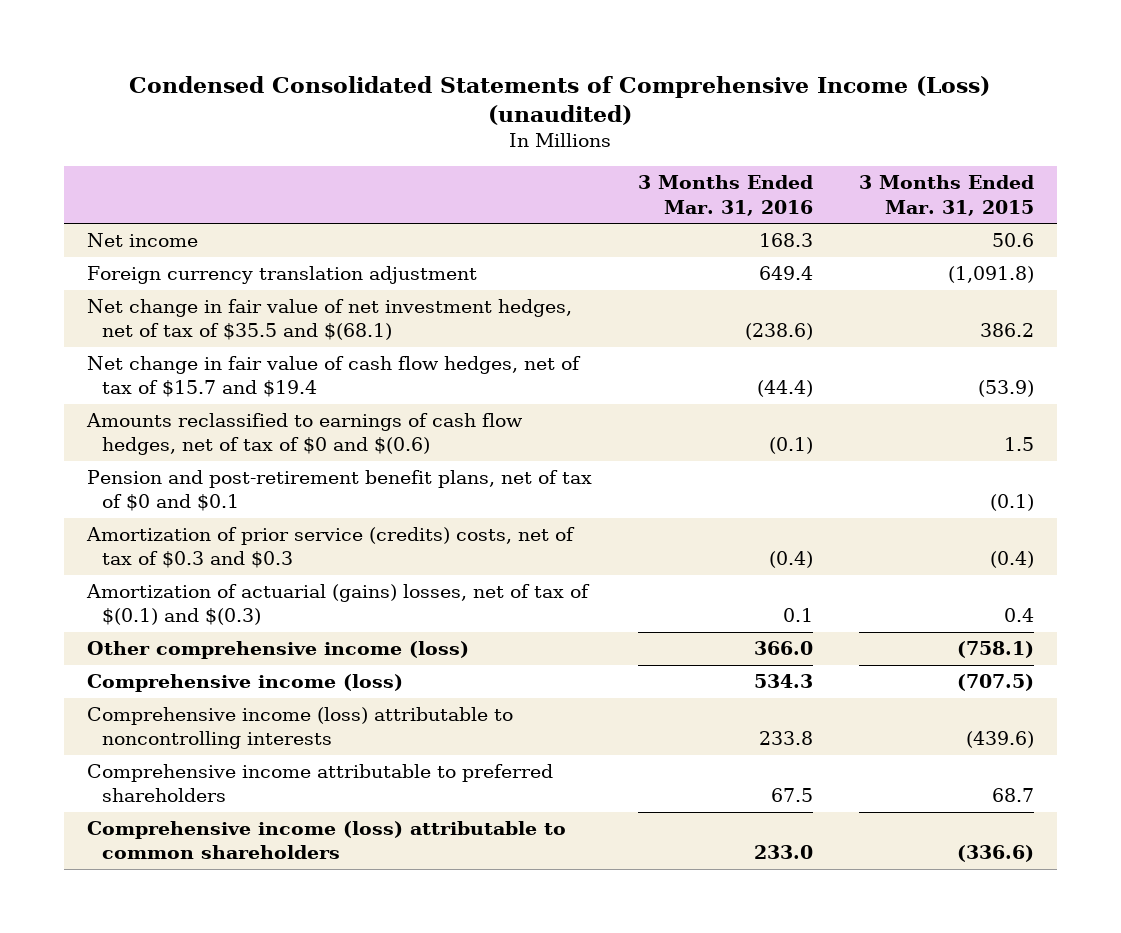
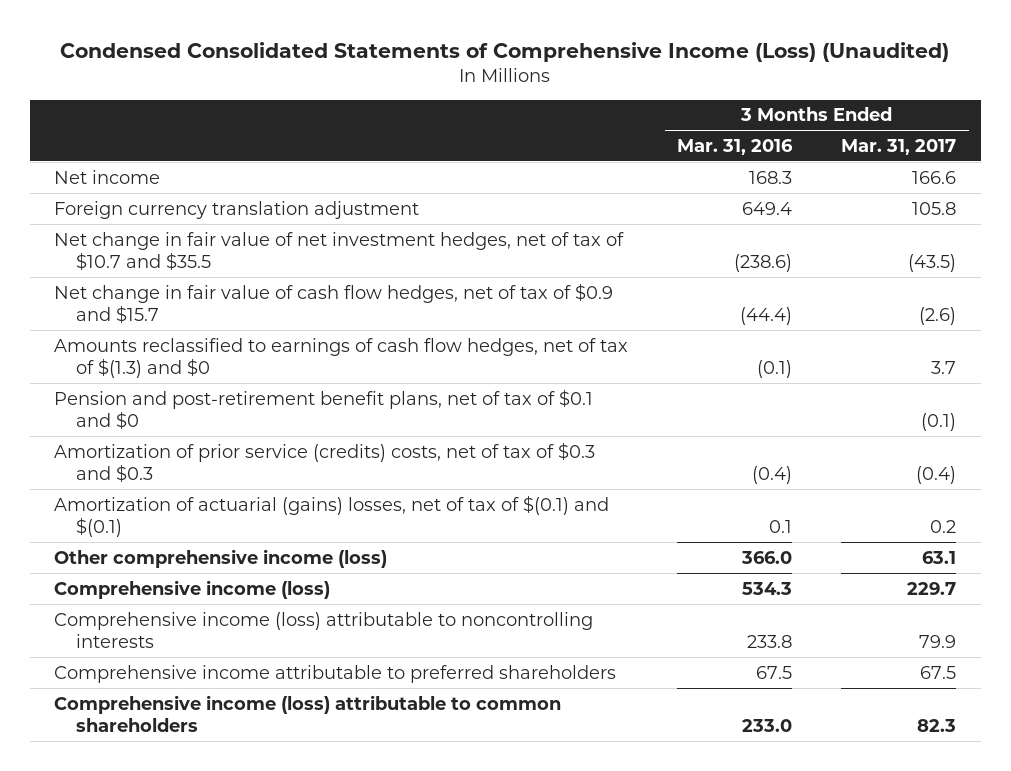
[129,75,991,126] Condensed Consolidated Statements of Comprehensive Income (Loss) (unaudited) -> [60,41,950,62] Condensed Consolidated Statements of Comprehensive Income (Loss) (Unaudited)
[858,175,1034,216] 3 Months Ended Mar. 31, 2015 -> none
none -> [841,138,957,155] Mar. 31, 2017
[86,299,572,341] Net change in fair value of net investment hedges, net of tax of $35.5 and $(68.1) -> [54,231,625,271] Net change in fair value of net investment hedges, net of tax of $10.7 and $35.5
[86,356,581,398] Net change in fair value of cash flow hedges, net of tax of $15.7 and $19.4 -> [54,282,614,324] Net change in fair value of cash flow hedges, net of tax of $0.9 and $15.7
[85,413,523,456] Amounts reclassified to earnings of cash flow hedges, net of tax of $0 and $(0.6) -> [54,337,629,379] Amounts reclassified to earnings of cash flow hedges, net of tax of $(1.3) and $0
[86,470,592,512] Pension and post-retirement benefit plans, net of tax of $0 and $0.1 -> [54,388,594,430] Pension and post-retirement benefit plans, net of tax of $0.1 and $0
[85,584,590,626] Amortization of actuarial (gains) losses, net of tax of $(0.1) and $(0.3) -> [54,494,610,538] Amortization of actuarial (gains) losses, net of tax of $(0.1) and $(0.1)

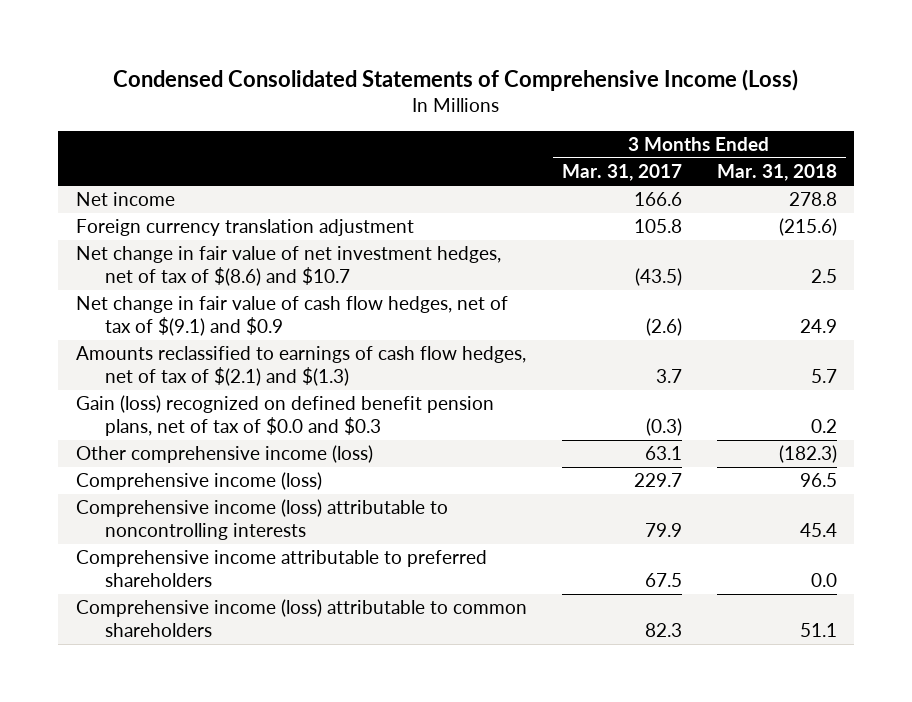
[60,41,950,62] Condensed Consolidated Statements of Comprehensive Income (Loss) (Unaudited) -> [113,69,799,92] Condensed Consolidated Statements of Comprehensive Income (Loss)
[677,138,794,155] Mar. 31, 2016 -> none
none -> [716,164,837,182] Mar. 31, 2018
[54,441,596,483] Amortization of prior service (credits) costs, net of tax of $0.3 and $0.3 -> none
[54,494,610,538] Amortization of actuarial (gains) losses, net of tax of $(0.1) and $(0.1) -> none
[54,231,625,271] Net change in fair value of net investment hedges, net of tax of $10.7 and $35.5 -> [75,246,501,286] Net change in fair value of net investment hedges, net of tax of $(8.6) and $10.7
[54,282,614,324] Net change in fair value of cash flow hedges, net of tax of $0.9 and $15.7 -> [75,296,508,336] Net change in fair value of cash flow hedges, net of tax of $(9.1) and $0.9
[54,337,629,379] Amounts reclassified to earnings of cash flow hedges, net of tax of $(1.3) and $0 -> [75,346,526,386] Amounts reclassified to earnings of cash flow hedges, net of tax of $(2.1) and $(1.3)
[54,388,594,430] Pension and post-retirement benefit plans, net of tax of $0.1 and $0 -> [75,395,494,436] Gain (loss) recognized on defined benefit pension plans, net of tax of $0.0 and $0.3
[921,413,957,432] (0.1) -> [645,417,682,436] (0.3)

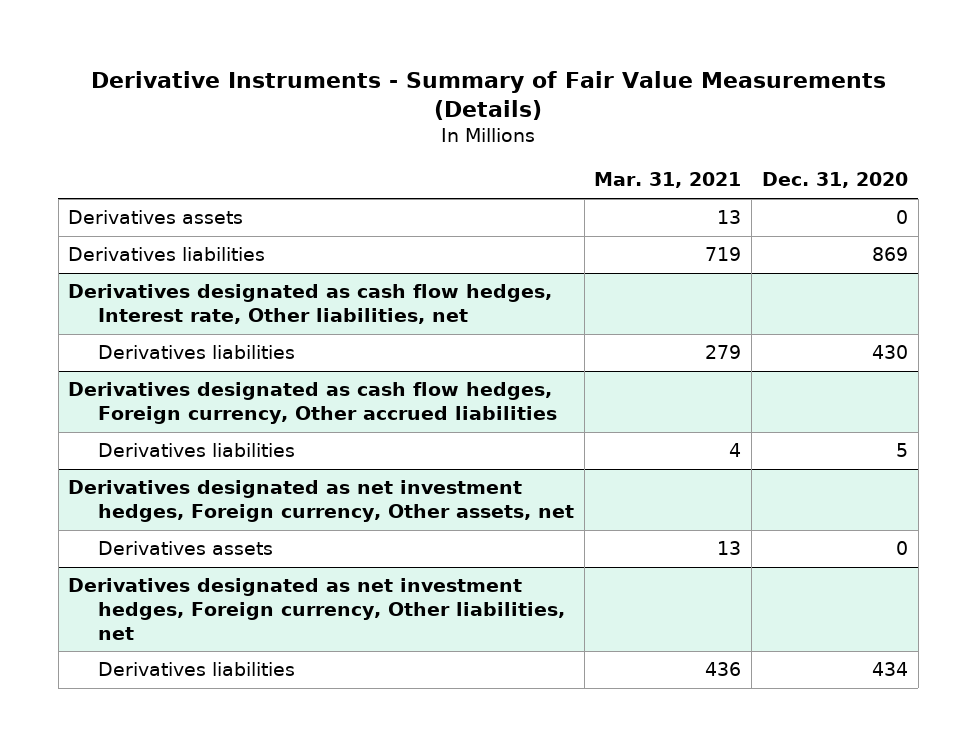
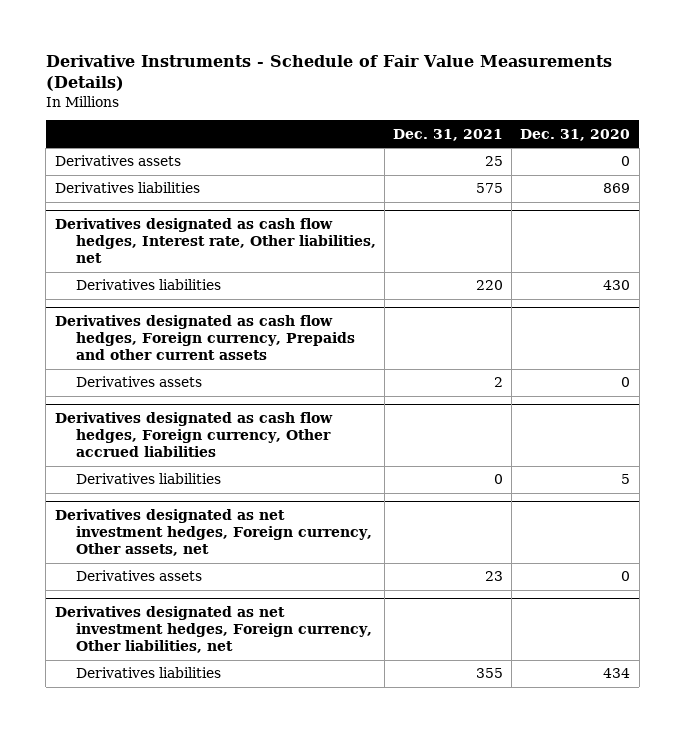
[91,70,887,120] Derivative Instruments - Summary of Fair Value Measurements (Details) -> [45,55,612,92] Derivative Instruments - Schedule of Fair Value Measurements (Details)
[594,172,742,189] Mar. 31, 2021 -> none
none -> [393,128,504,141] Dec. 31, 2021
none -> [54,315,355,361] Derivatives designated as cash flow hedges, Foreign currency, Prepaids and other current assets
none -> [75,376,202,388] Derivatives assets

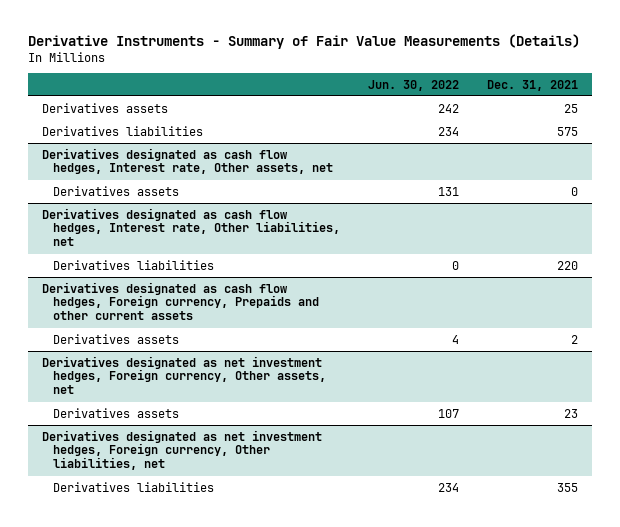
[45,55,612,92] Derivative Instruments - Schedule of Fair Value Measurements (Details) -> [28,34,581,50] Derivative Instruments - Summary of Fair Value Measurements (Details)
[520,128,631,141] Dec. 31, 2020 -> none
none -> [368,79,460,91] Jun. 30, 2022
none -> [42,147,334,175] Derivatives designated as cash flow hedges, Interest rate, Other assets, net
none -> [53,185,180,196] Derivatives assets
[54,412,333,458] Derivatives designated as cash flow hedges, Foreign currency, Other accrued liabilities -> none
[75,473,221,485] Derivatives liabilities -> none

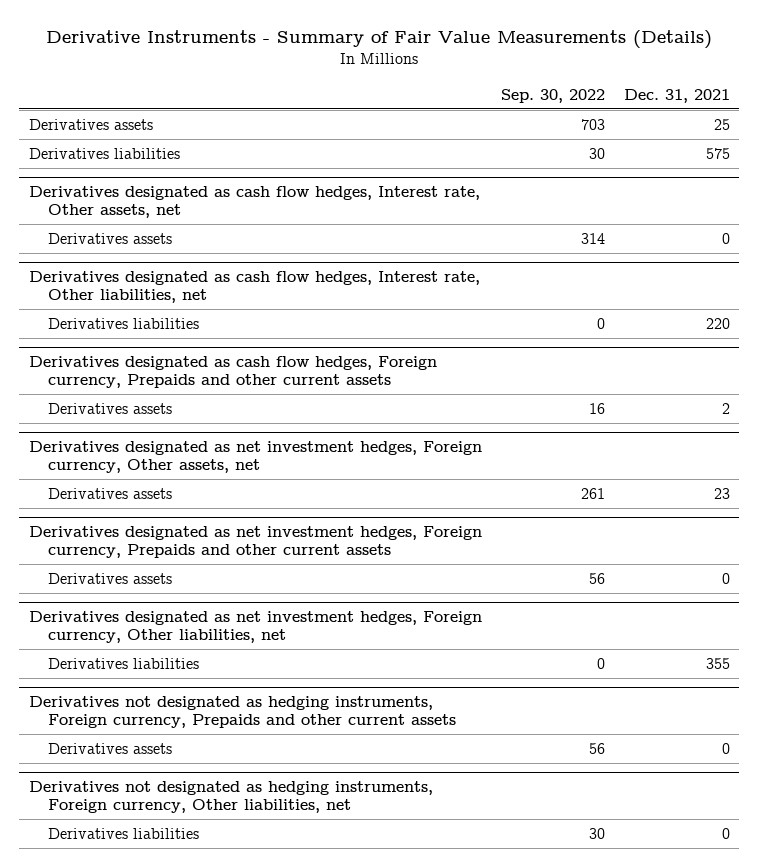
[368,79,460,91] Jun. 30, 2022 -> none
none -> [500,88,605,103] Sep. 30, 2022
none -> [28,525,482,558] Derivatives designated as net investment hedges, Foreign currency, Prepaids and other current assets
none -> [48,572,173,584] Derivatives assets
none -> [28,695,457,728] Derivatives not designated as hedging instruments, Foreign currency, Prepaids and other current assets
none -> [48,742,173,754] Derivatives assets
none -> [28,780,433,813] Derivatives not designated as hedging instruments, Foreign currency, Other liabilities, net
none -> [48,827,200,839] Derivatives liabilities

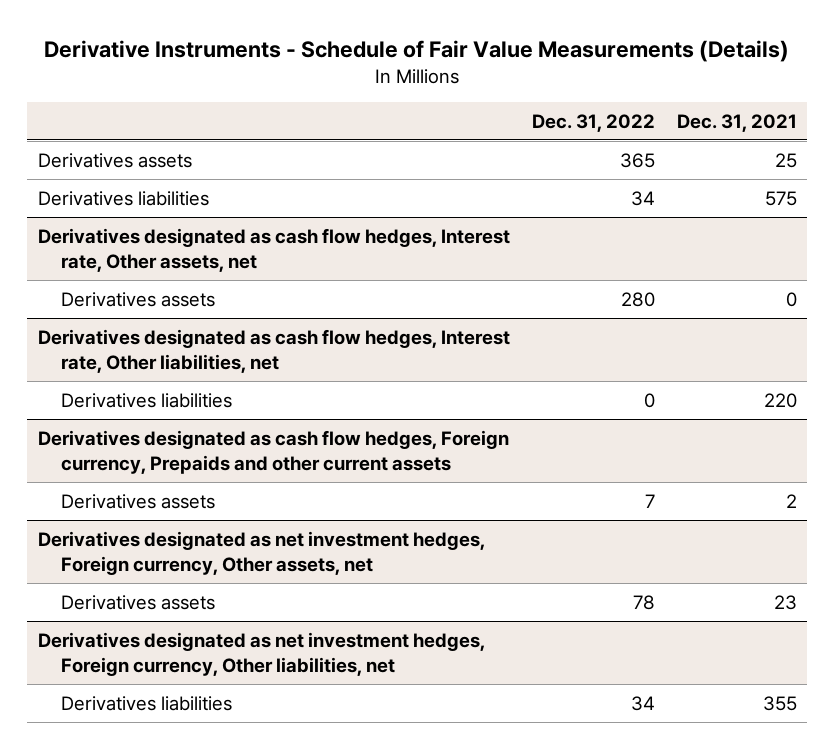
[46,30,713,50] Derivative Instruments - Summary of Fair Value Measurements (Details) -> [44,39,790,62] Derivative Instruments - Schedule of Fair Value Measurements (Details)
[500,88,605,103] Sep. 30, 2022 -> none
none -> [531,113,655,132] Dec. 31, 2022
[28,525,482,558] Derivatives designated as net investment hedges, Foreign currency, Prepaids and other current assets -> none
[48,572,173,584] Derivatives assets -> none
[28,695,457,728] Derivatives not designated as hedging instruments, Foreign currency, Prepaids and other current assets -> none
[48,742,173,754] Derivatives assets -> none
[28,780,433,813] Derivatives not designated as hedging instruments, Foreign currency, Other liabilities, net -> none
[48,827,200,839] Derivatives liabilities -> none

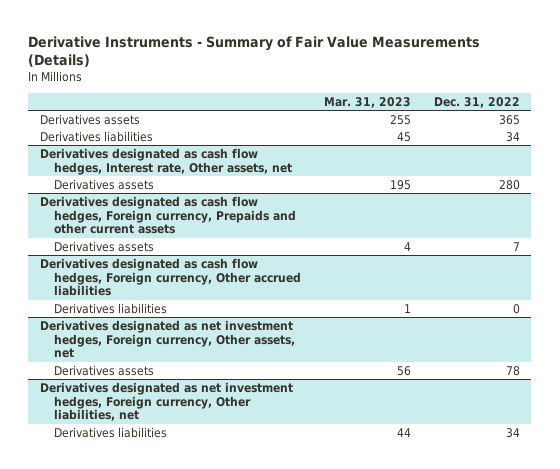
[44,39,790,62] Derivative Instruments - Schedule of Fair Value Measurements (Details) -> [28,35,481,68] Derivative Instruments - Summary of Fair Value Measurements (Details)
[676,113,797,132] Dec. 31, 2021 -> none
none -> [324,96,412,108] Mar. 31, 2023
[37,328,510,373] Derivatives designated as cash flow hedges, Interest rate, Other liabilities, net -> none
[61,392,233,408] Derivatives liabilities -> none
none -> [39,257,302,297] Derivatives designated as cash flow hedges, Foreign currency, Other accrued liabilities
none -> [54,302,168,314] Derivatives liabilities

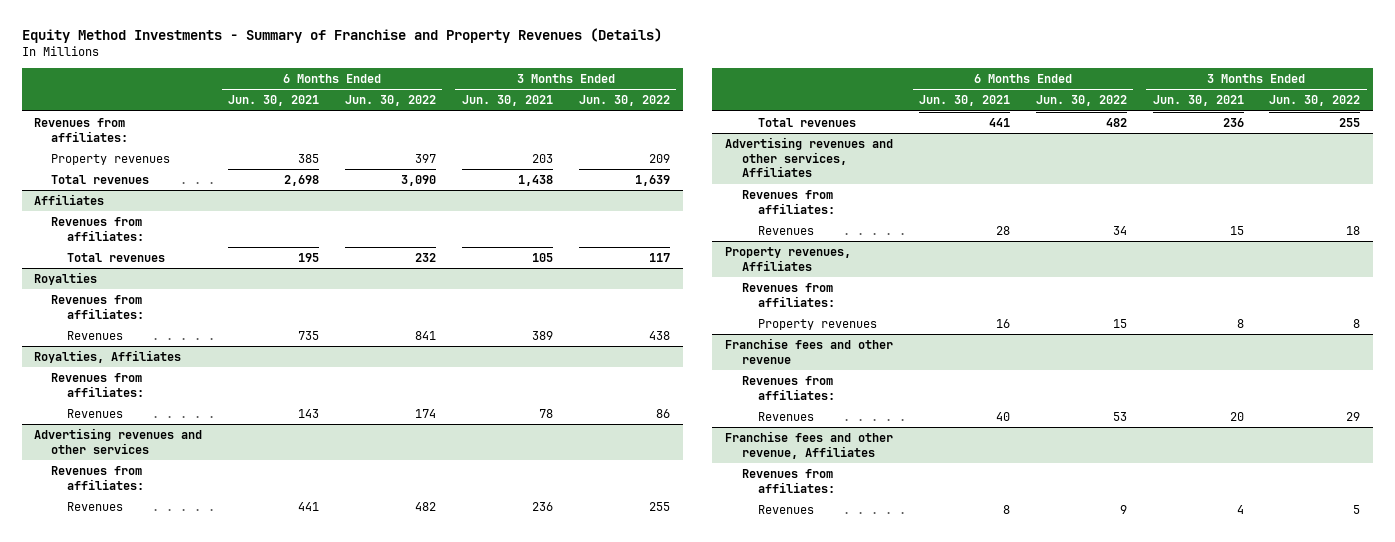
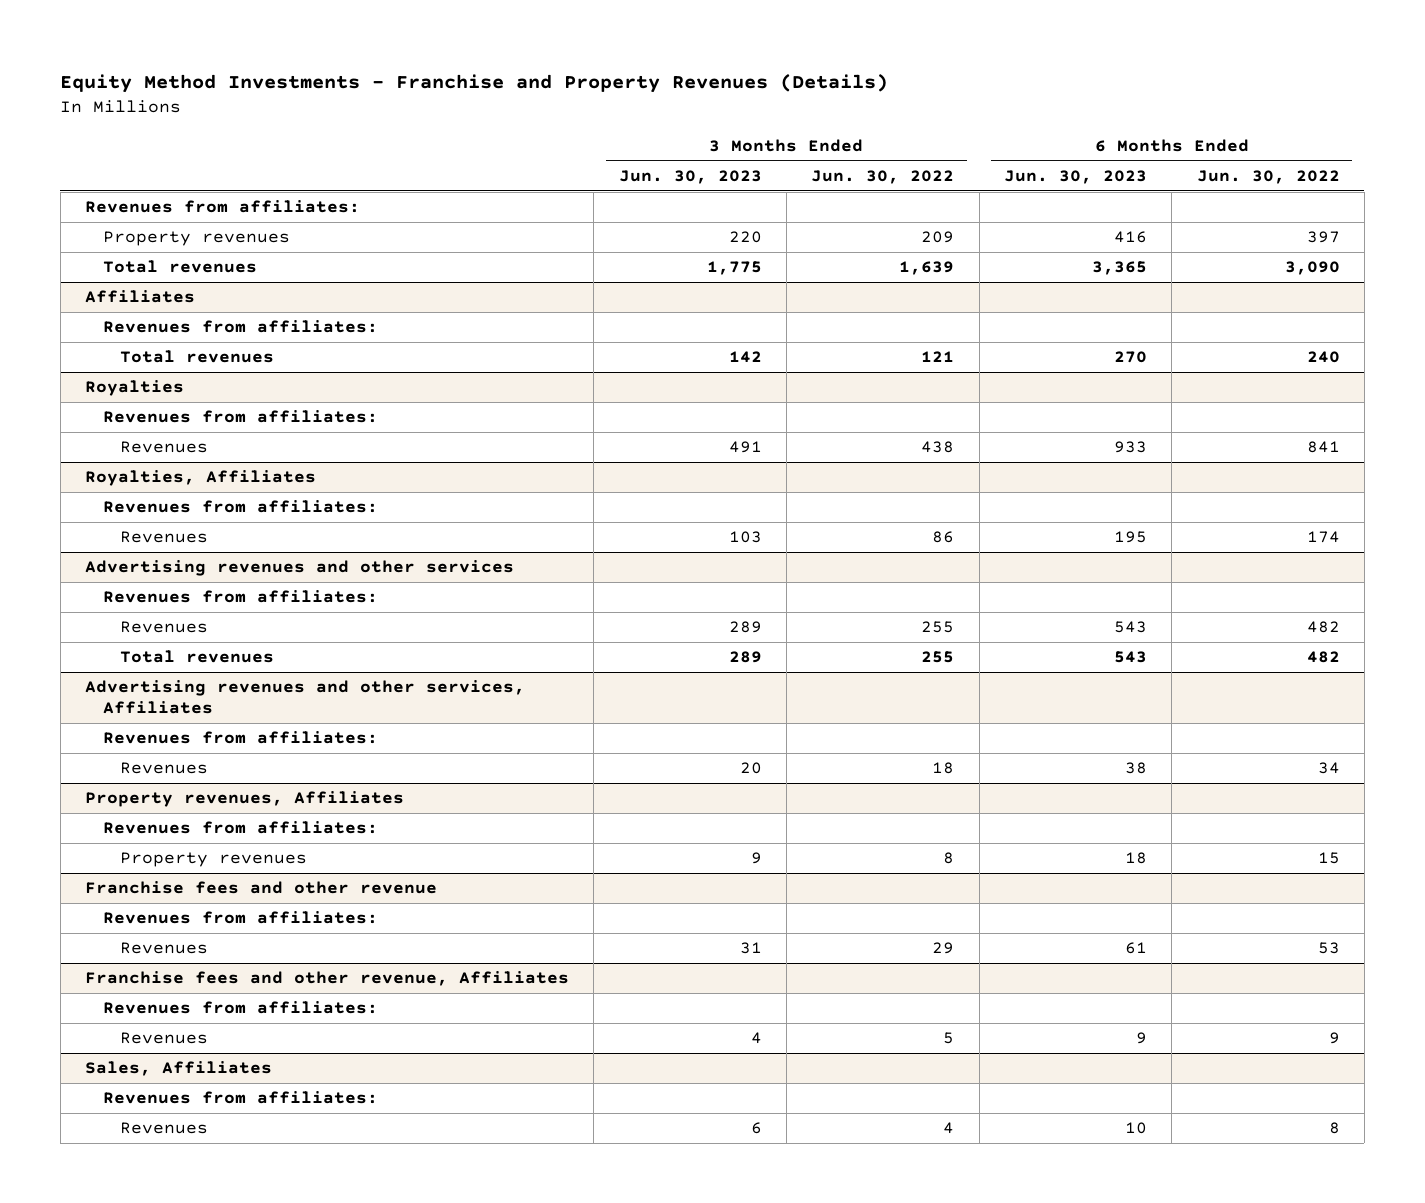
[21,28,662,44] Equity Method Investments - Summary of Franchise and Property Revenues (Details) -> [60,74,889,94] Equity Method Investments - Franchise and Property Revenues (Details)
[228,95,320,107] Jun. 30, 2021 -> none
[461,95,553,107] Jun. 30, 2021 -> none
none -> [618,169,762,184] Jun. 30, 2023
none -> [1003,169,1147,184] Jun. 30, 2023
[415,253,437,263] 232 -> [1306,351,1340,364] 240
[648,253,670,263] 117 -> [921,351,955,363] 121
none -> [85,1061,273,1077] Sales, Affiliates
none -> [102,1091,378,1105] Revenues from affiliates:
none -> [120,1122,209,1135] Revenues

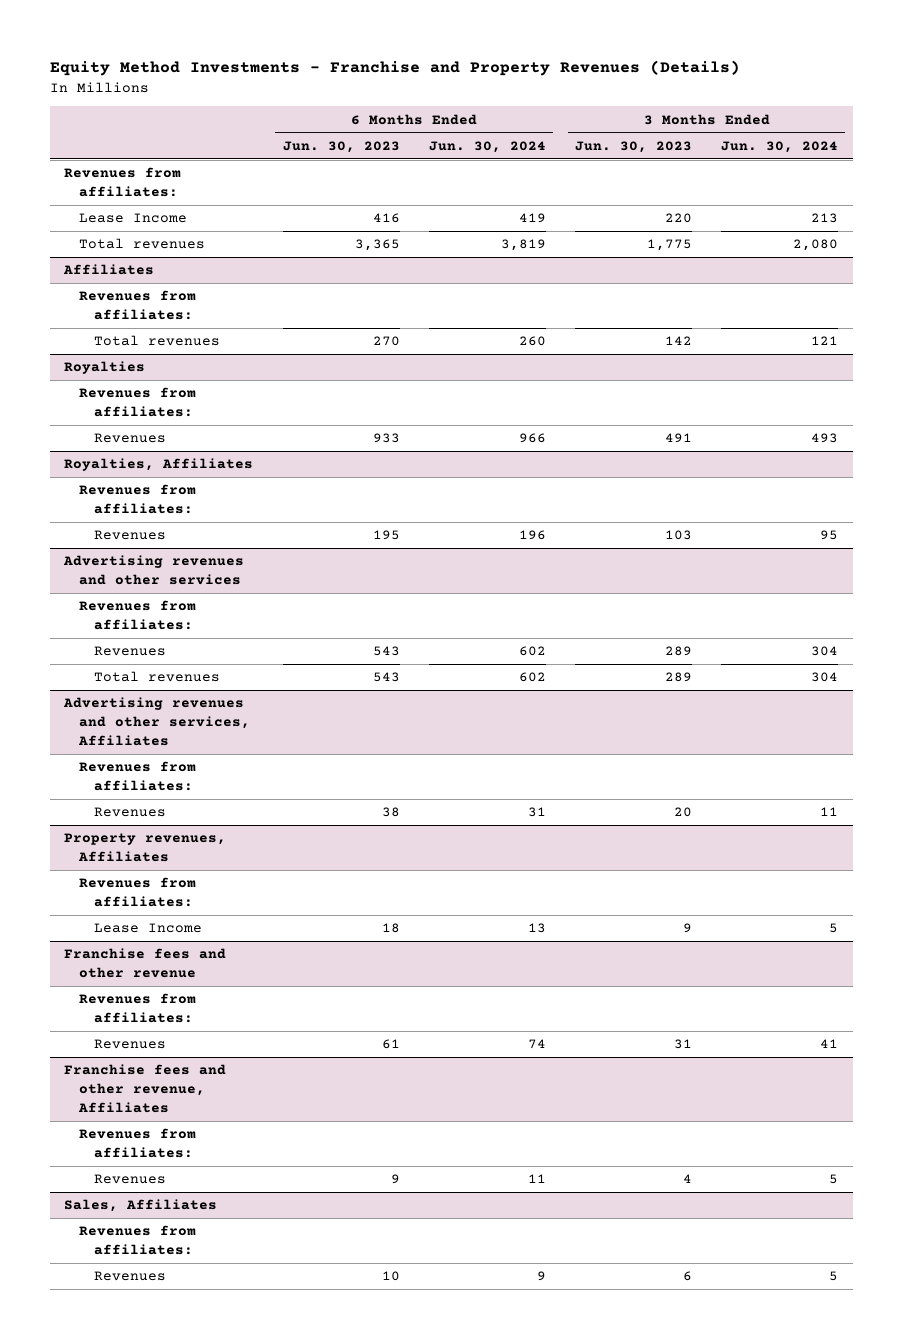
[811,169,955,184] Jun. 30, 2022 -> none
[1196,169,1340,184] Jun. 30, 2022 -> none
none -> [428,140,546,153] Jun. 30, 2024
none -> [721,140,839,153] Jun. 30, 2024
[102,231,290,247] Property revenues -> [79,213,188,224] Lease Income
[120,852,308,868] Property revenues -> [93,923,202,934] Lease Income

